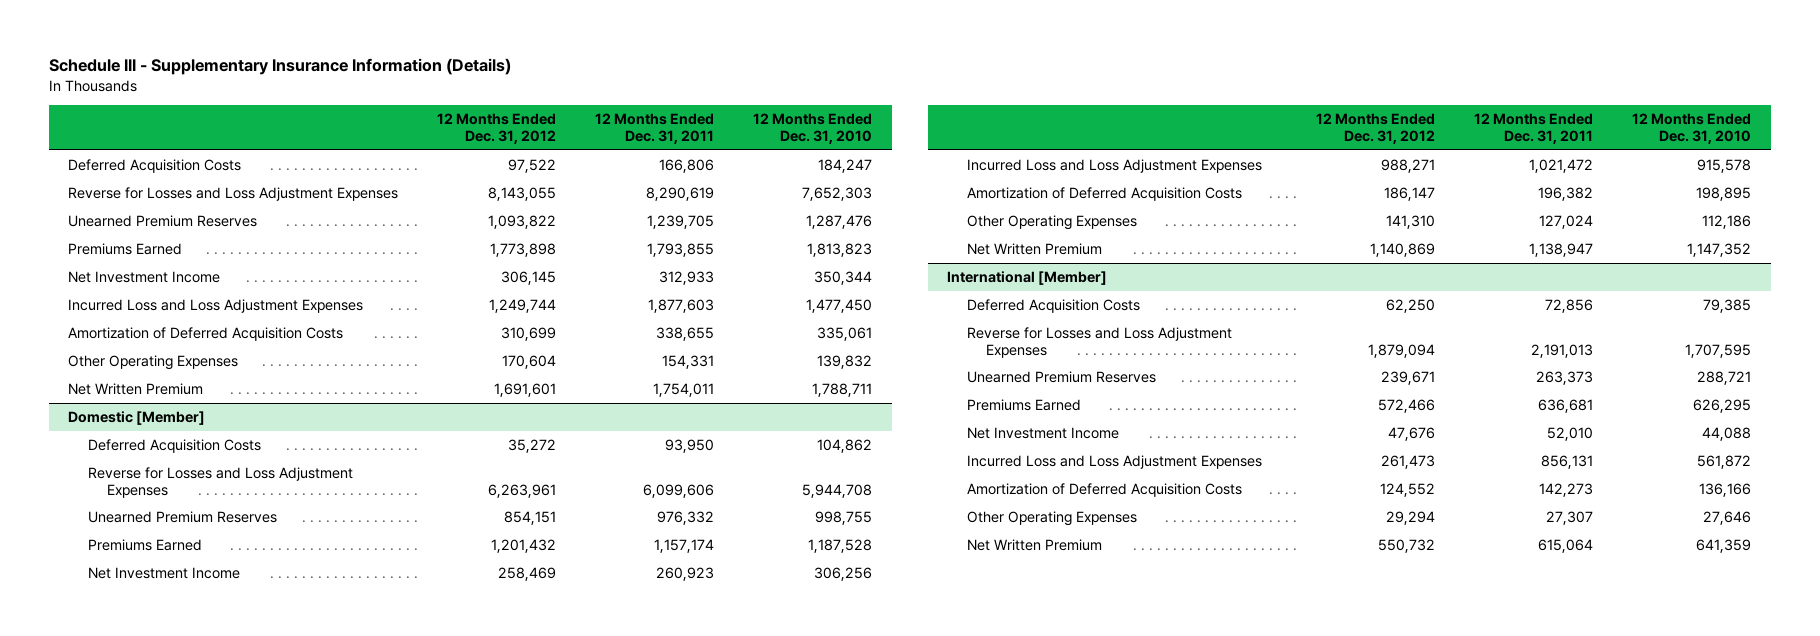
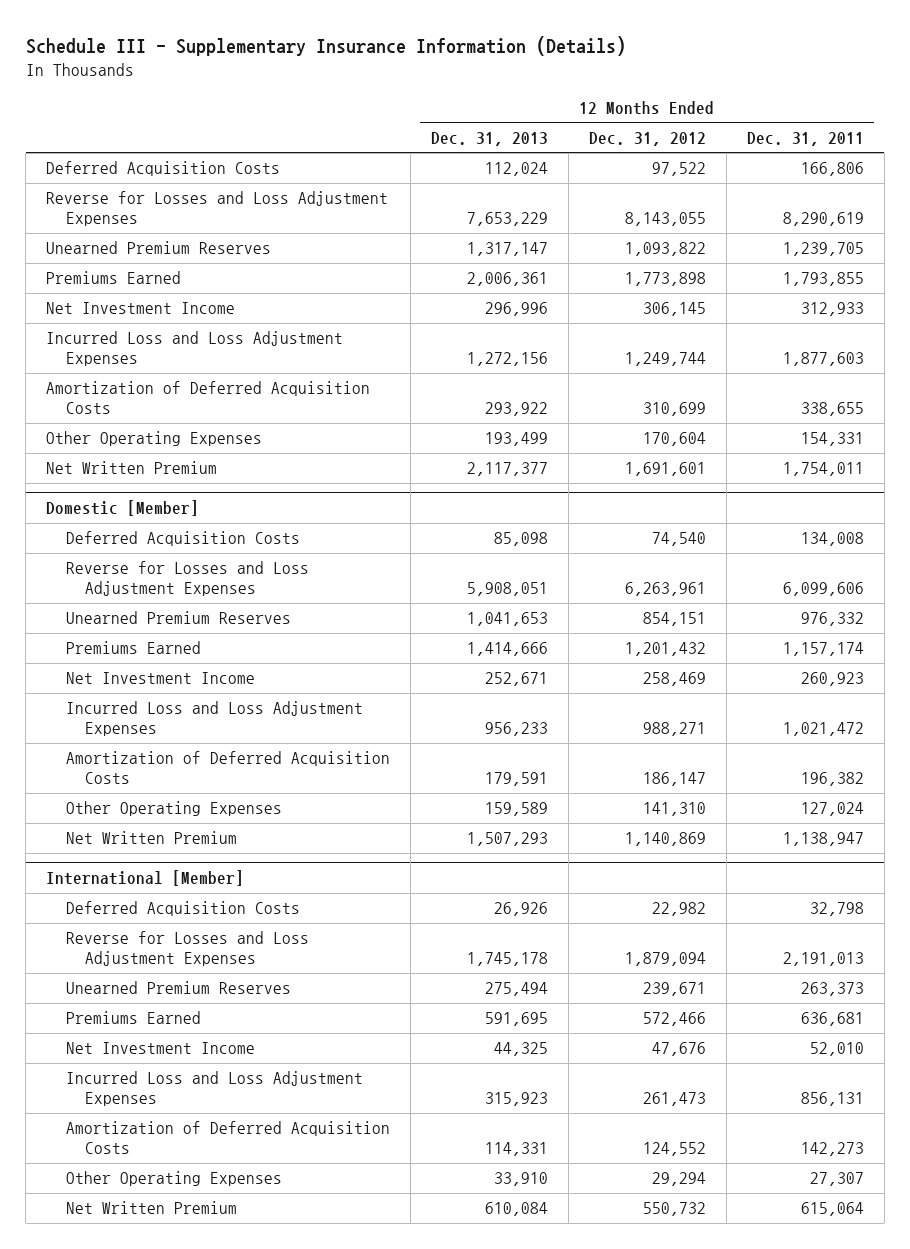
[753,113,873,144] 12 Months Ended Dec. 31, 2010 -> none
none -> [430,131,548,146] Dec. 31, 2013
[508,439,557,454] 35,272 -> [651,532,706,547] 74,540
[665,439,715,454] 93,950 -> [800,532,864,547] 134,008
[1386,299,1436,314] 62,250 -> [651,902,706,917] 22,982
[1545,299,1594,314] 72,856 -> [809,902,864,917] 32,798

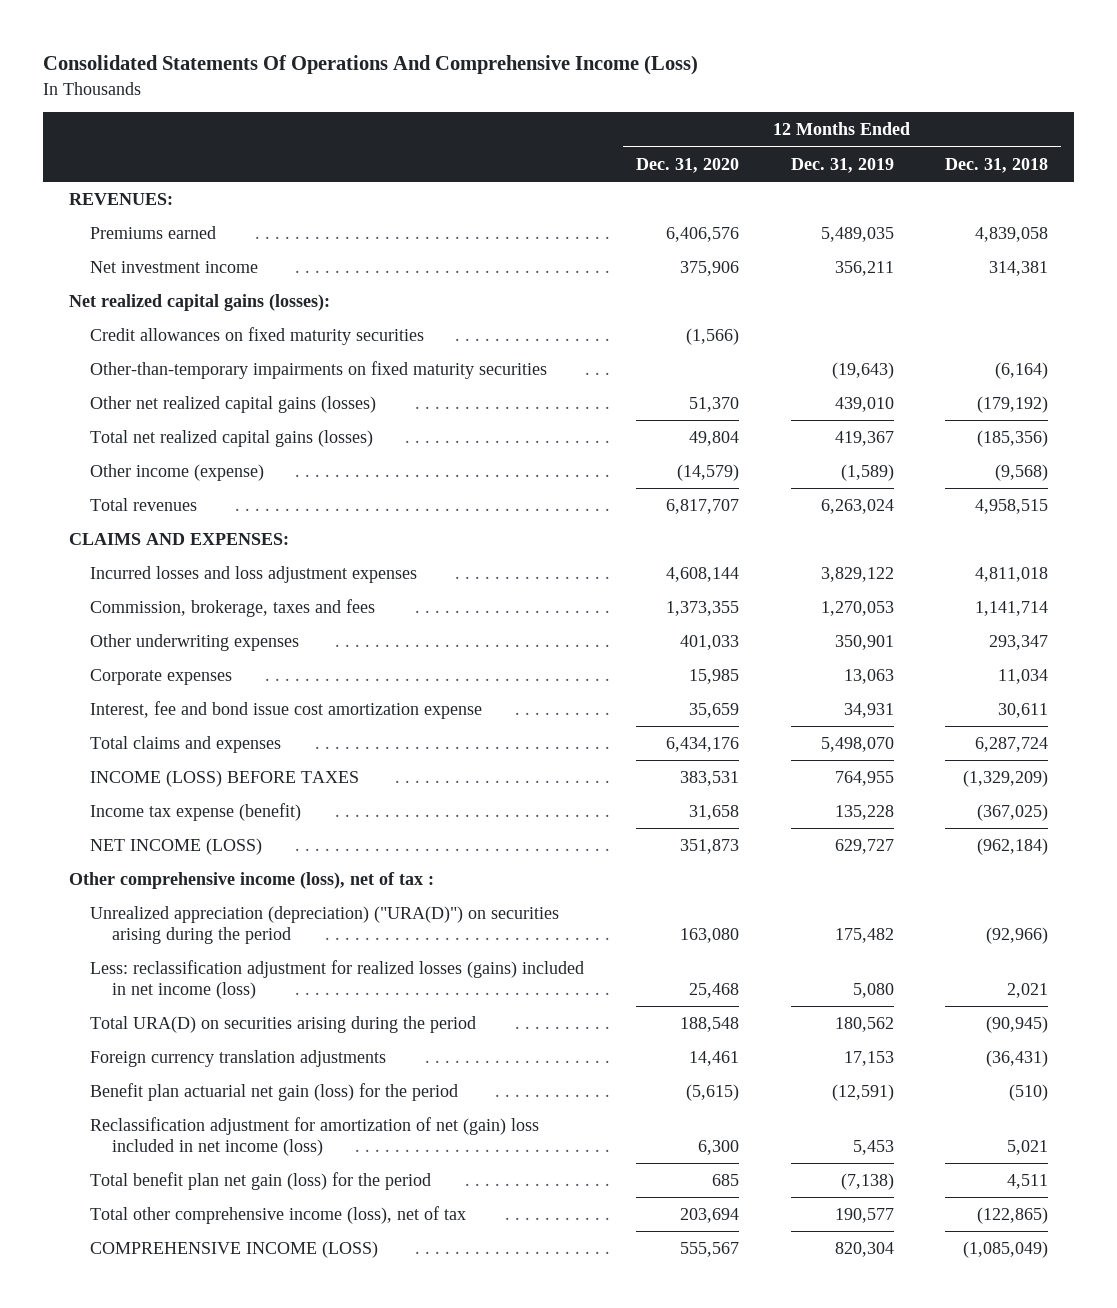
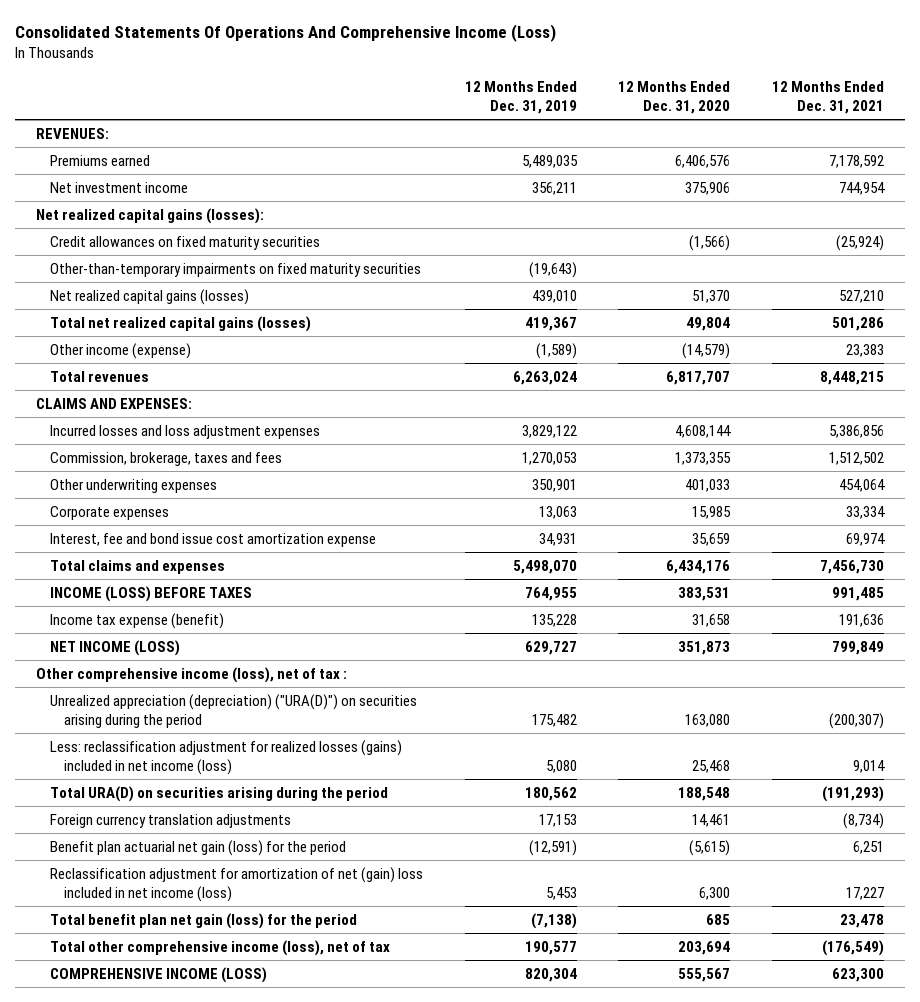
[945,157,1049,173] Dec. 31, 2018 -> none
none -> [771,81,884,115] 12 Months Ended Dec. 31, 2021
[90,395,377,413] Other net realized capital gains (losses) -> [50,288,250,305] Net realized capital gains (losses)

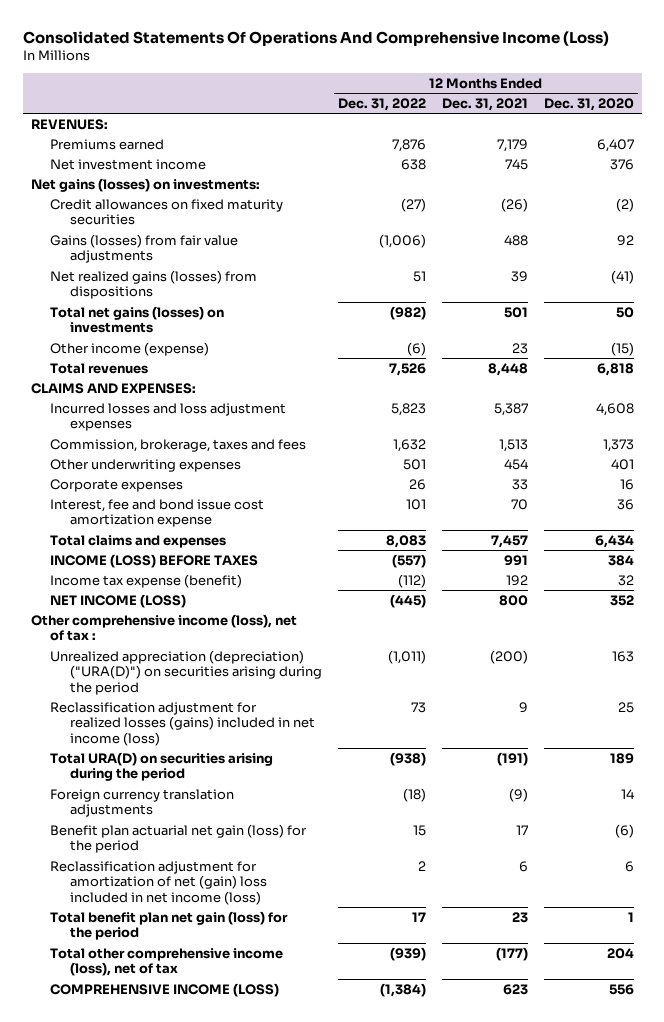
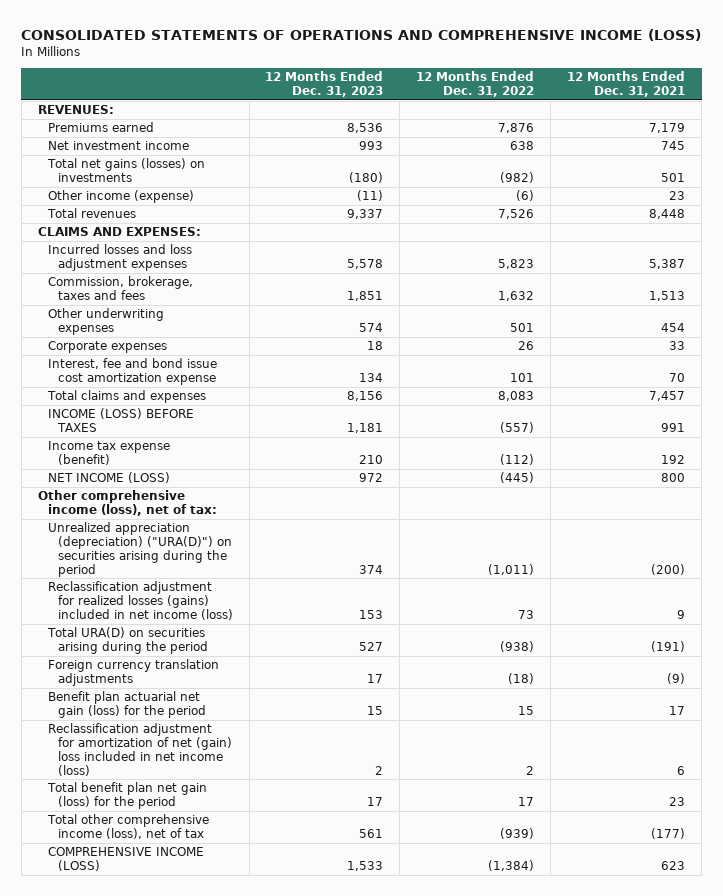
[22,30,609,46] Consolidated Statements Of Operations And Comprehensive Income (Loss) -> [21,28,702,41] CONSOLIDATED STATEMENTS OF OPERATIONS AND COMPREHENSIVE INCOME (LOSS)
[543,97,634,111] Dec. 31, 2020 -> none
none -> [265,71,384,97] 12 Months Ended Dec. 31, 2023
[30,177,260,192] Net gains (losses) on investments: -> none
[50,198,284,226] Credit allowances on fixed maturity securities -> none
[50,233,239,264] Gains (losses) from fair value adjustments -> none
[50,269,258,300] Net realized gains (losses) from dispositions -> none
[30,613,297,642] Other comprehensive income (loss), net of tax : -> [37,490,217,517] Other comprehensive income (loss), net of tax:

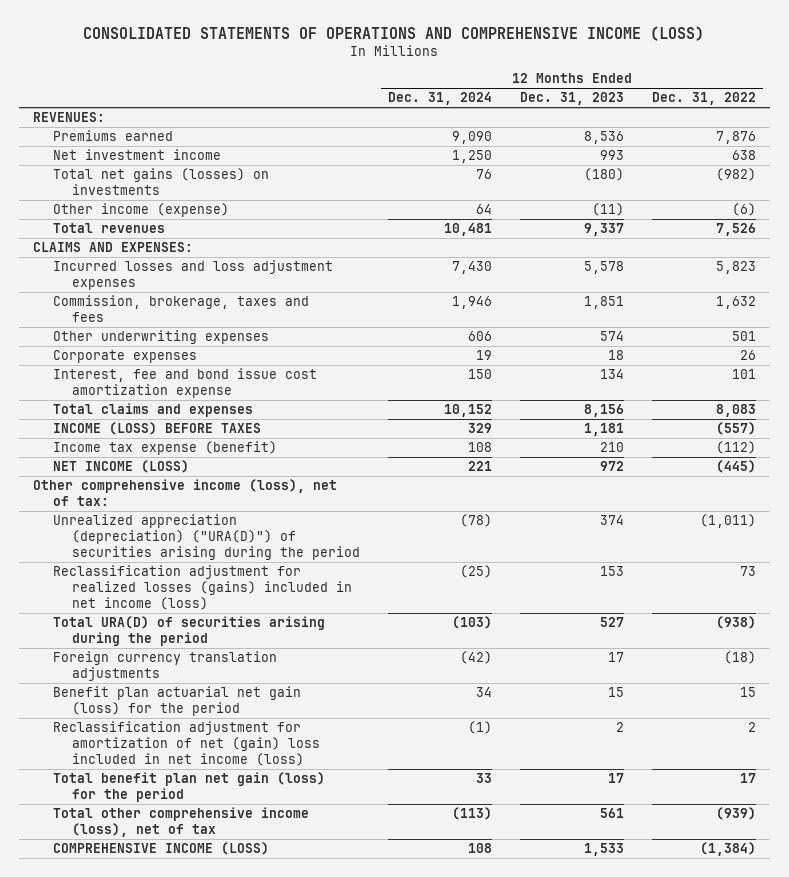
[567,71,686,97] 12 Months Ended Dec. 31, 2021 -> none
none -> [388,92,493,106] Dec. 31, 2024
[47,522,232,577] Unrealized appreciation (depreciation) ("URA(D)") on securities arising during the period -> [52,514,361,561] Unrealized appreciation (depreciation) ("URA(D)") of securities arising during the period
[46,627,208,655] Total URA(D) on securities arising during the period -> [52,616,325,647] Total URA(D) of securities arising during the period

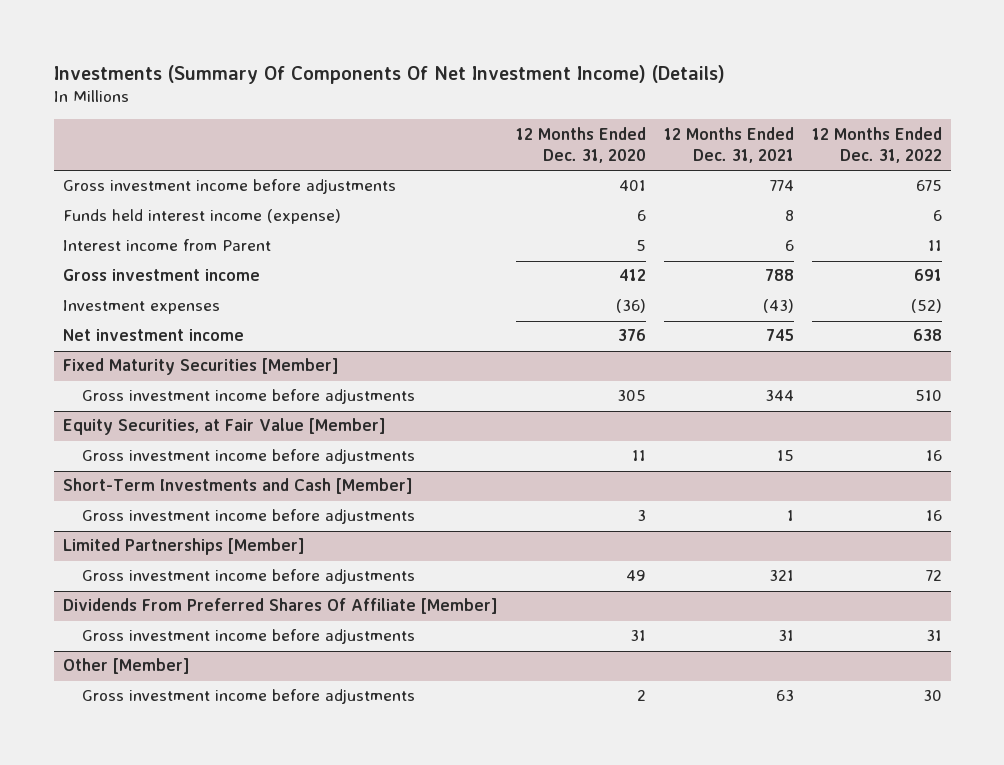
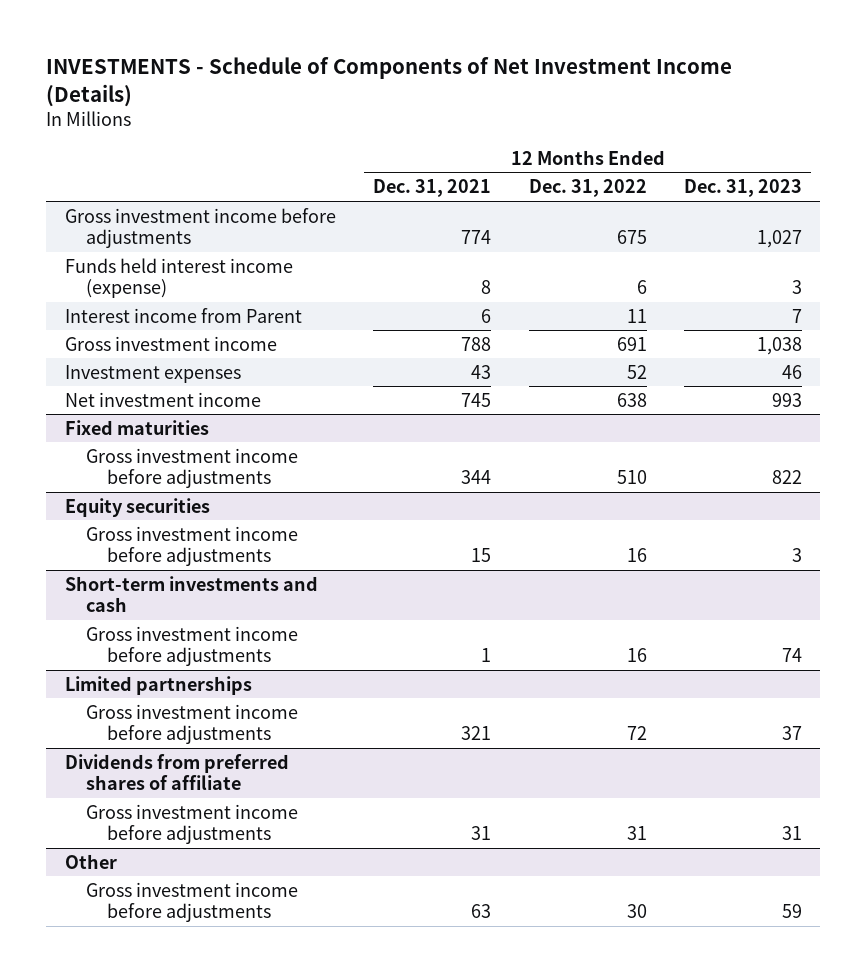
[53,64,725,84] Investments (Summary Of Components Of Net Investment Income) (Details) -> [46,57,733,108] INVESTMENTS - Schedule of Components of Net Investment Income (Details)
[515,126,646,163] 12 Months Ended Dec. 31, 2020 -> none
none -> [683,179,802,198] Dec. 31, 2023
[762,299,794,314] (43) -> [471,364,492,379] 43
[910,299,942,314] (52) -> [626,364,647,379] 52
[62,358,339,376] Fixed Maturity Securities [Member] -> none
none -> [65,419,210,435] Fixed maturities
[62,418,386,436] Equity Securities, at Fair Value [Member] -> [65,497,211,517] Equity securities
[62,478,413,495] Short-Term Investments and Cash [Member] -> [65,575,319,612] Short-term investments and cash
[62,538,305,556] Limited Partnerships [Member] -> [65,675,253,695] Limited partnerships
[62,598,498,615] Dividends From Preferred Shares Of Affiliate [Member] -> [65,753,290,790] Dividends from preferred shares of affiliate
[62,658,190,675] Other [Member] -> [65,853,118,869] Other

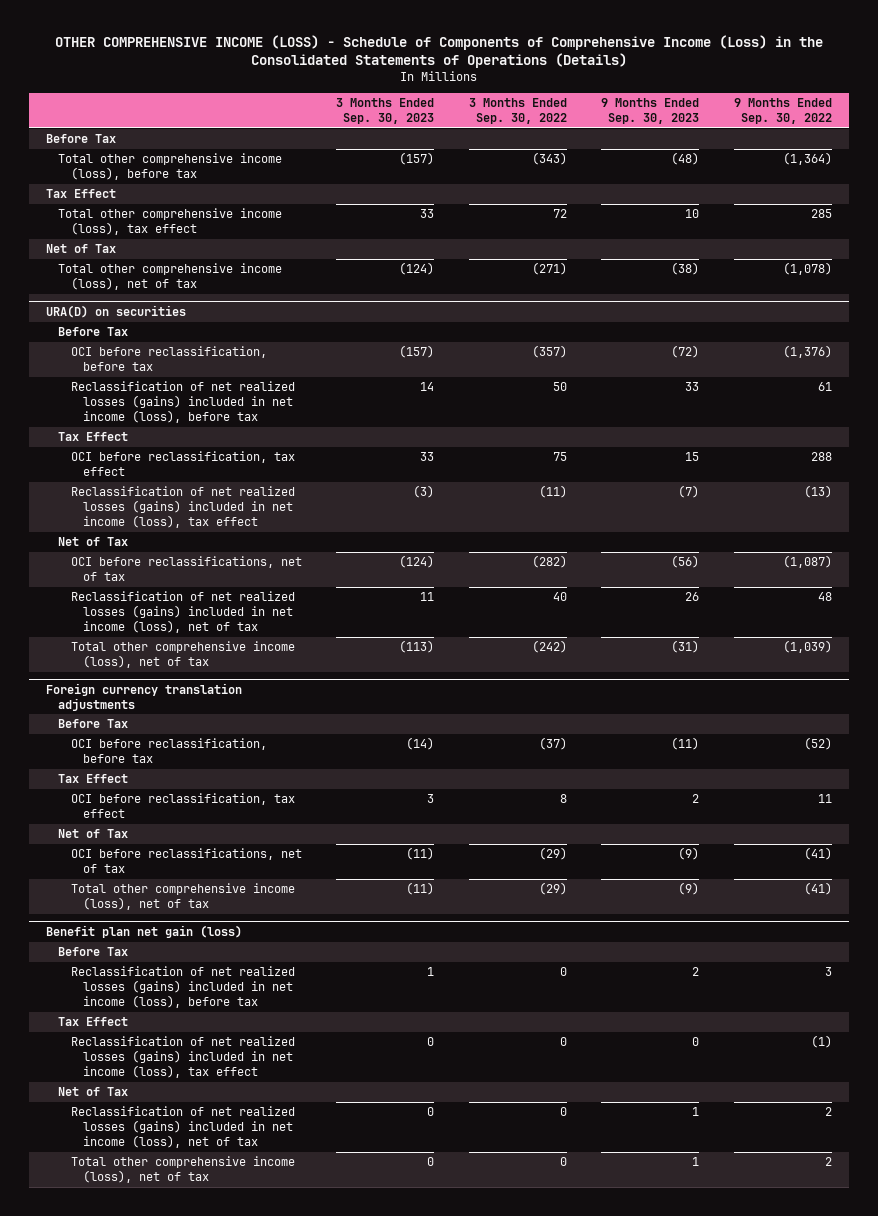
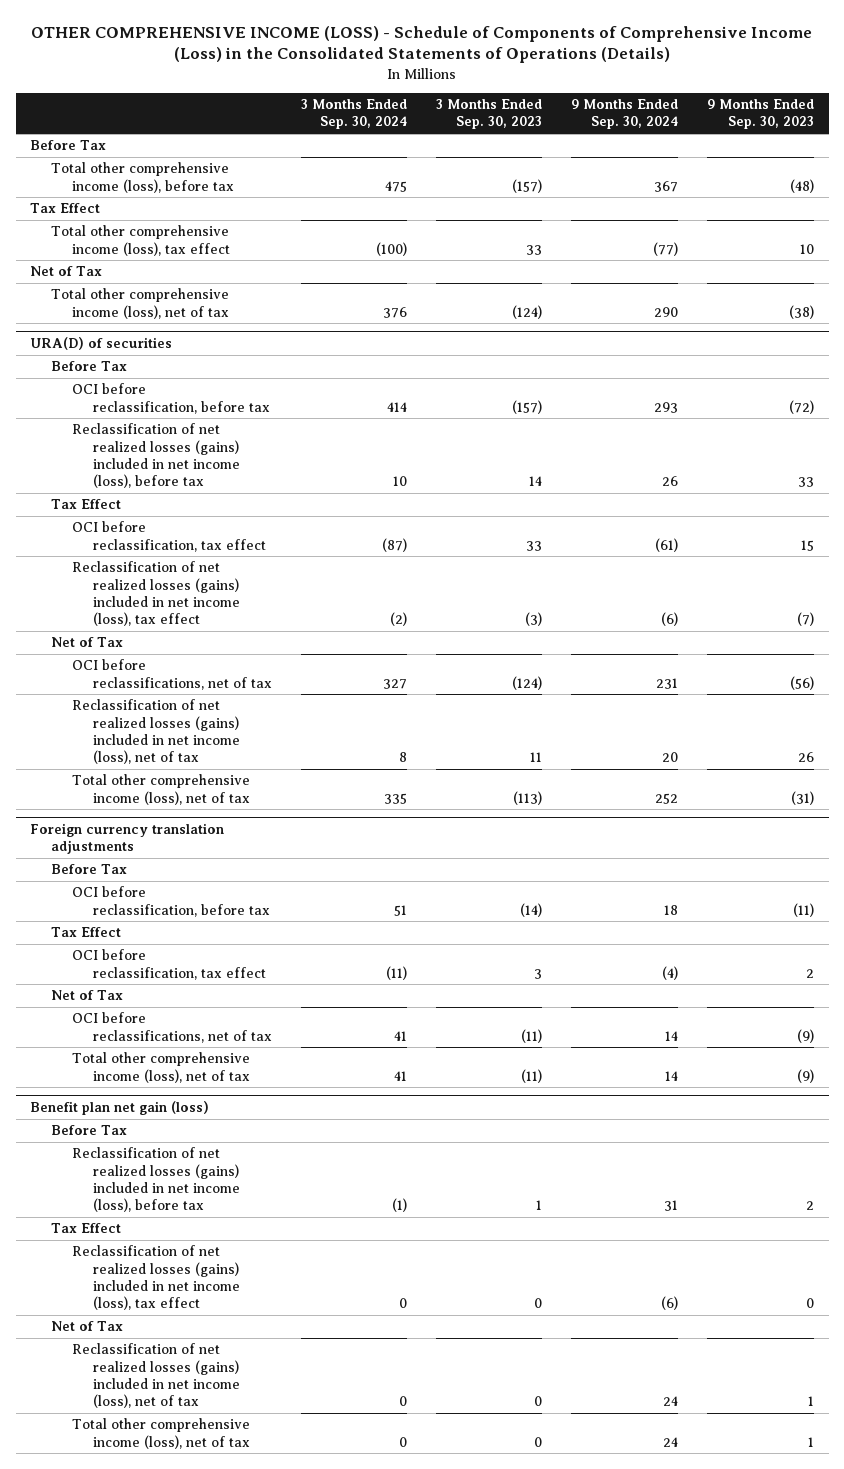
[468,97,567,124] 3 Months Ended Sep. 30, 2022 -> none
[733,97,832,124] 9 Months Ended Sep. 30, 2022 -> none
none -> [300,99,407,130] 3 Months Ended Sep. 30, 2024
none -> [570,99,678,130] 9 Months Ended Sep. 30, 2024
[45,304,186,318] URA(D) on securities -> [30,337,173,351] URA(D) of securities

